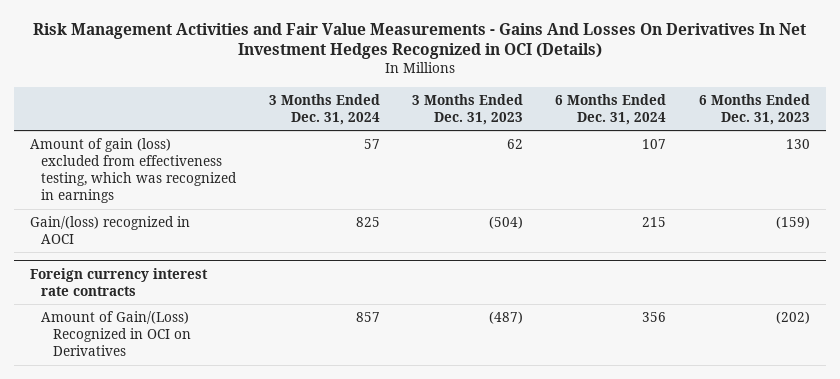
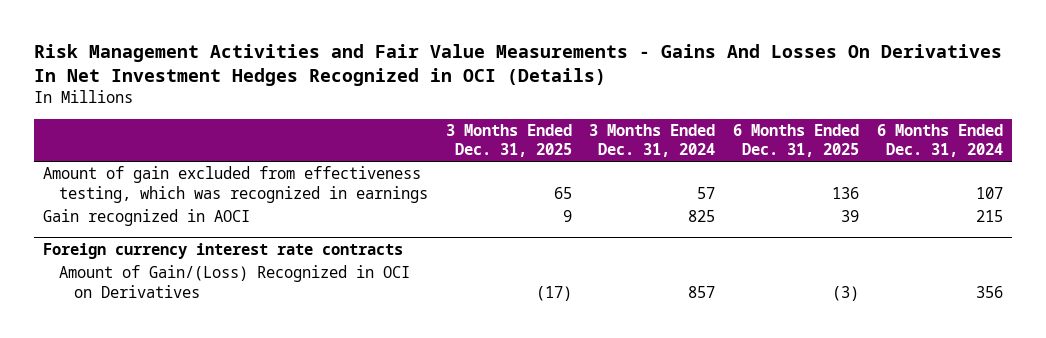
[412,93,524,126] 3 Months Ended Dec. 31, 2023 -> none
[698,93,810,126] 6 Months Ended Dec. 31, 2023 -> none
none -> [445,123,572,158] 3 Months Ended Dec. 31, 2025
none -> [733,123,860,158] 6 Months Ended Dec. 31, 2025
[29,137,238,204] Amount of gain (loss) excluded from effectiveness testing, which was recognized in earnings -> [42,166,428,203] Amount of gain excluded from effectiveness testing, which was recognized in earnings
[29,215,190,245] Gain/(loss) recognized in AOCI -> [42,209,250,227] Gain recognized in AOCI

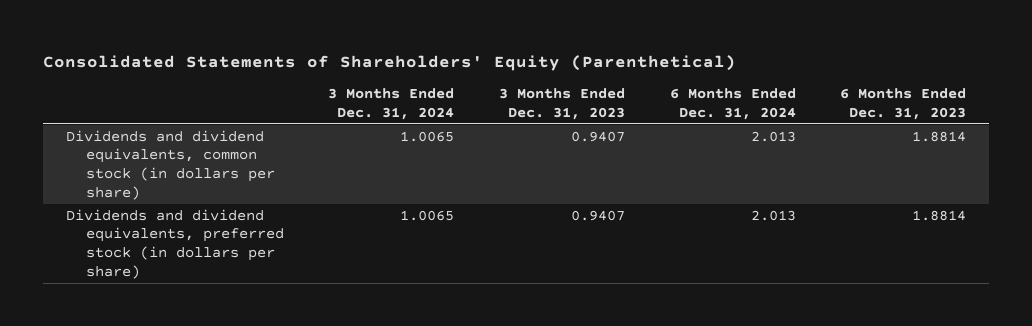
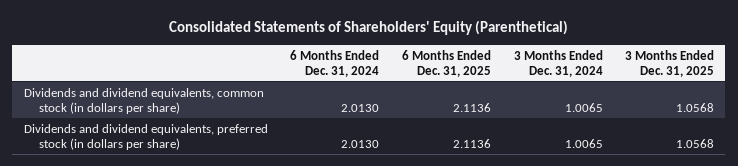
[498,88,625,120] 3 Months Ended Dec. 31, 2023 -> none
[840,88,967,120] 6 Months Ended Dec. 31, 2023 -> none
none -> [401,49,491,77] 6 Months Ended Dec. 31, 2025
none -> [625,49,715,77] 3 Months Ended Dec. 31, 2025
[750,130,796,142] 2.013 -> [341,103,380,112] 2.0130
[750,209,796,221] 2.013 -> [341,139,380,148] 2.0130

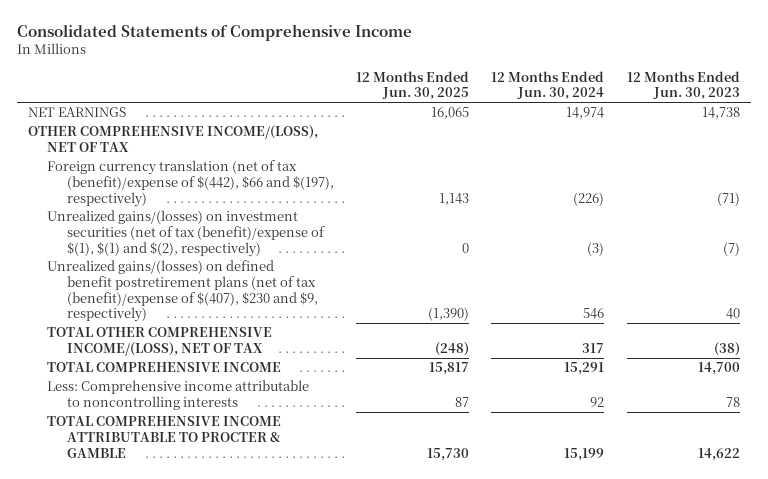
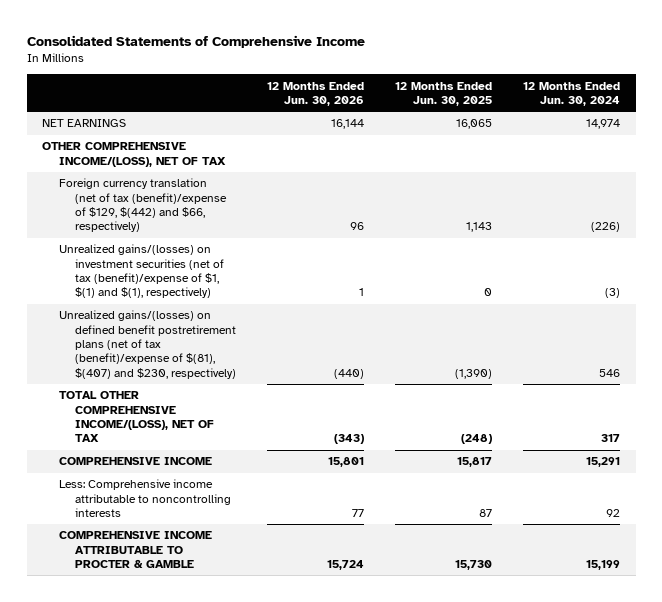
[626,70,740,101] 12 Months Ended Jun. 30, 2023 -> none
none -> [266,81,364,107] 12 Months Ended Jun. 30, 2026
[47,160,334,207] Foreign currency translation (net of tax (benefit)/expense of $(442), $66 and $(197), respectively) -> [58,178,227,233] Foreign currency translation (net of tax (benefit)/expense of $129, $(442) and $66, respectively)
[47,210,325,257] Unrealized gains/(losses) on investment securities (net of tax (benefit)/expense of $(1), $(1) and $(2), respectively) -> [58,244,224,299] Unrealized gains/(losses) on investment securities (net of tax (benefit)/expense of $1, $(1) and $(1), respectively)
[47,260,318,323] Unrealized gains/(losses) on defined benefit postretirement plans (net of tax (benefit)/expense of $(407), $230 and $9, respectively) -> [58,310,236,379] Unrealized gains/(losses) on defined benefit postretirement plans (net of tax (benefit)/expense of $(81), $(407) and $230, respectively)
[47,362,282,373] TOTAL COMPREHENSIVE INCOME -> [58,457,212,466] COMPREHENSIVE INCOME
[47,416,282,458] TOTAL COMPREHENSIVE INCOME ATTRIBUTABLE TO PROCTER & GAMBLE -> [58,531,212,569] COMPREHENSIVE INCOME ATTRIBUTABLE TO PROCTER & GAMBLE

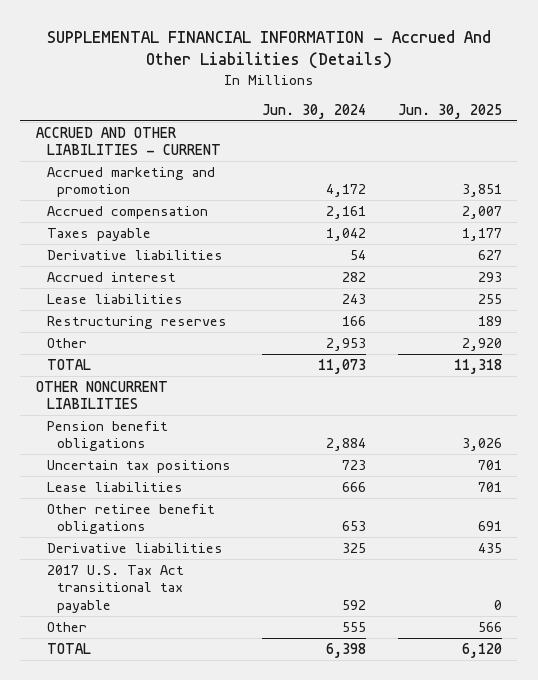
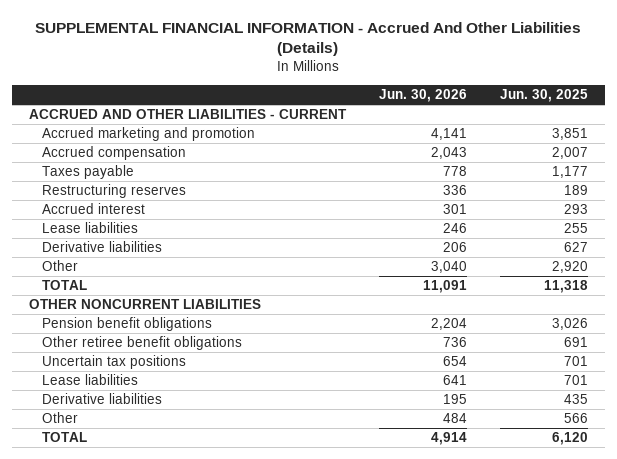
[262,104,367,120] Jun. 30, 2024 -> none
none -> [378,89,467,103] Jun. 30, 2026
[46,315,227,329] Restructuring reserves -> [41,184,186,199] Restructuring reserves
[46,249,223,260] Derivative liabilities -> [41,241,162,253] Derivative liabilities
[46,503,215,535] Other retiree benefit obligations -> [41,336,242,351] Other retiree benefit obligations
[46,564,184,614] 2017 U.S. Tax Act transitional tax payable -> none

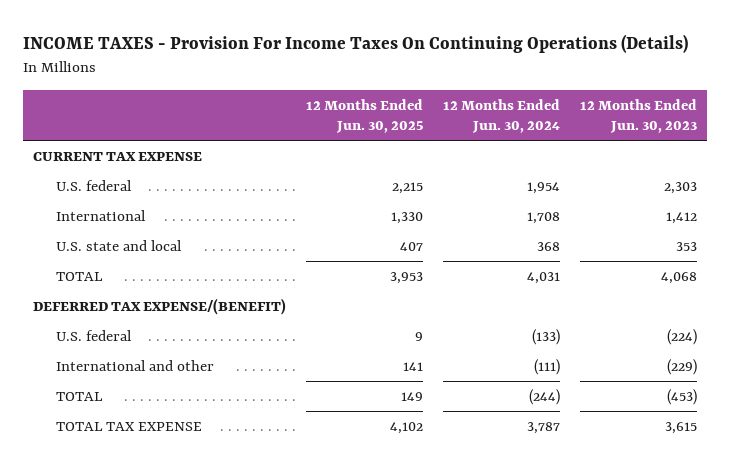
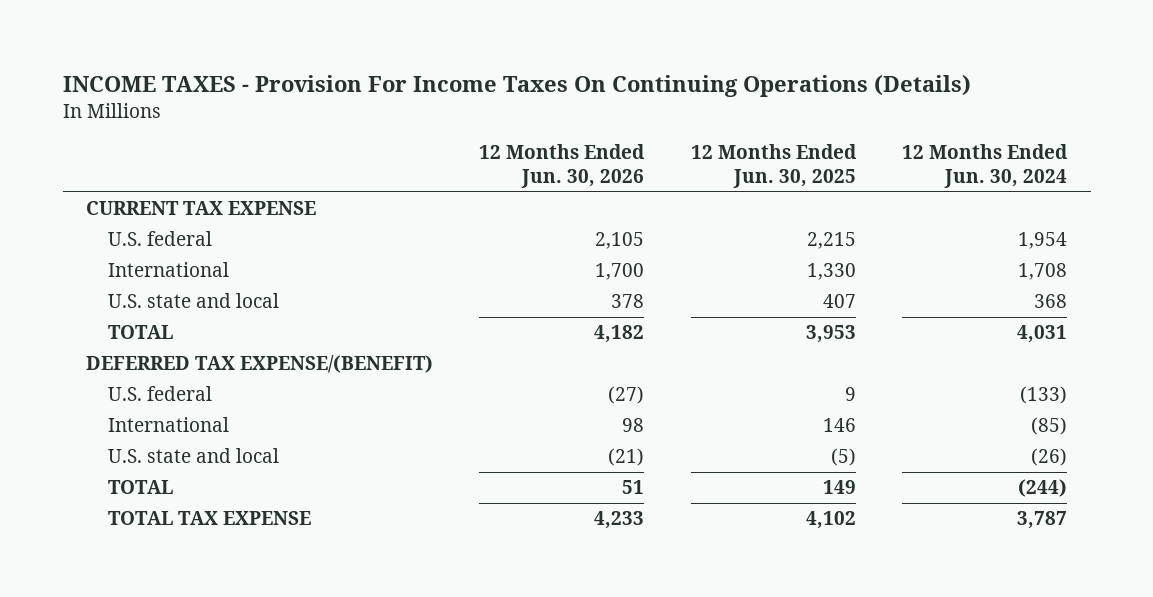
[580,98,698,133] 12 Months Ended Jun. 30, 2023 -> none
none -> [479,144,646,189] 12 Months Ended Jun. 30, 2026
[56,360,215,372] International and other -> [107,417,229,433] International
[402,362,423,372] 141 -> [822,418,856,433] 146
[534,359,561,376] (111) -> [1031,417,1068,436] (85)
none -> [107,448,279,464] U.S. state and local

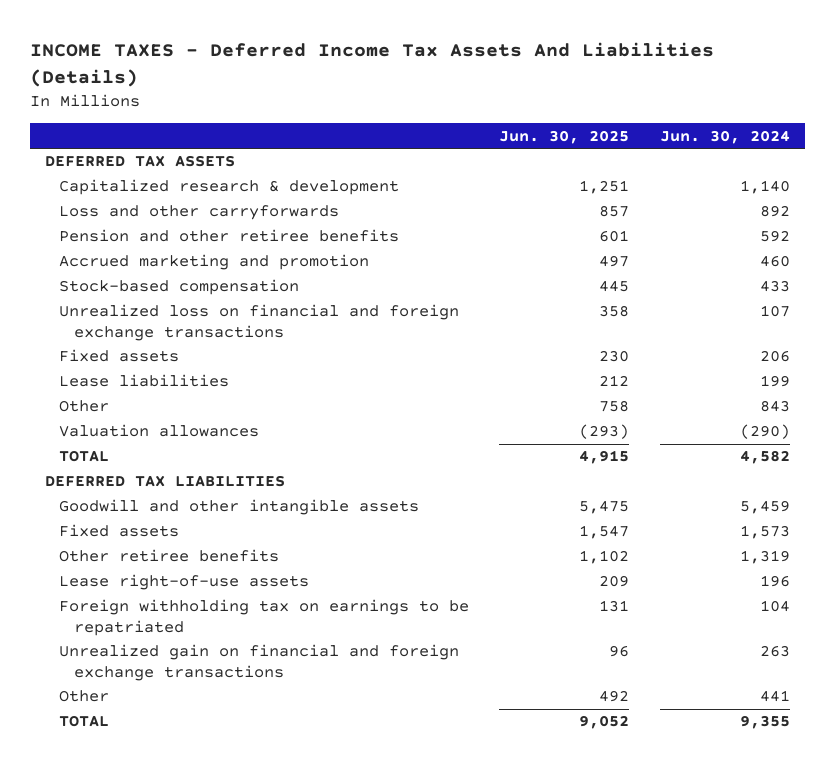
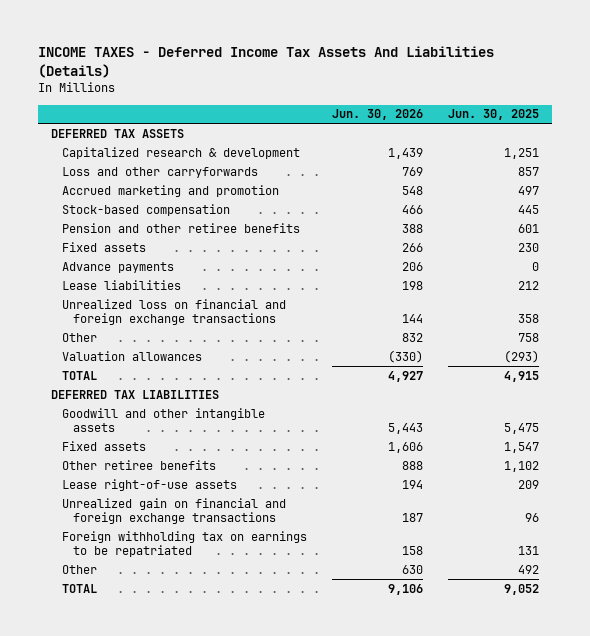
[659,129,790,144] Jun. 30, 2024 -> none
none -> [332,109,424,121] Jun. 30, 2026
[59,229,400,243] Pension and other retiree benefits -> [62,222,301,233] Pension and other retiree benefits
none -> [62,261,175,273] Advance payments
[59,304,460,341] Unrealized loss on financial and foreign exchange transactions -> [62,298,287,325] Unrealized loss on financial and foreign exchange transactions
[59,599,470,636] Foreign withholding tax on earnings to be repatriated -> [62,530,308,557] Foreign withholding tax on earnings to be repatriated

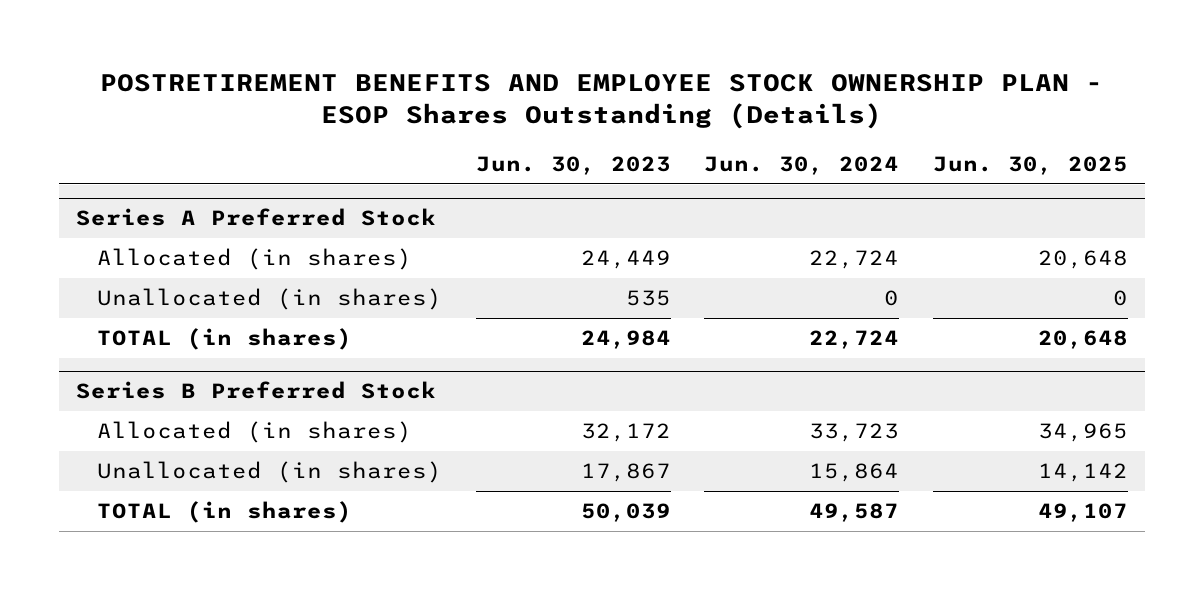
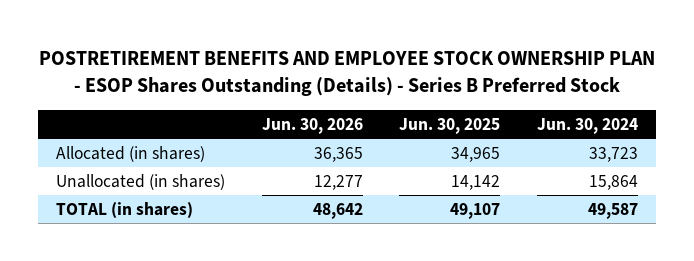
[99,74,1103,130] POSTRETIREMENT BENEFITS AND EMPLOYEE STOCK OWNERSHIP PLAN - ESOP Shares Outstanding (Details) -> [38,51,655,97] POSTRETIREMENT BENEFITS AND EMPLOYEE STOCK OWNERSHIP PLAN - ESOP Shares Outstanding (Details) - Series B Preferred Stock
[475,156,671,176] Jun. 30, 2023 -> none
none -> [261,117,363,134] Jun. 30, 2026
[75,208,436,227] Series A Preferred Stock -> none
[97,248,413,271] Allocated (in shares) -> none
[97,288,443,311] Unallocated (in shares) -> none
[97,328,353,351] TOTAL (in shares) -> none
[75,381,436,400] Series B Preferred Stock -> none

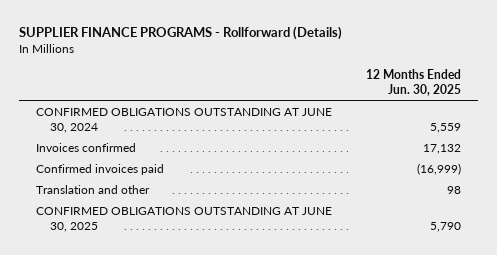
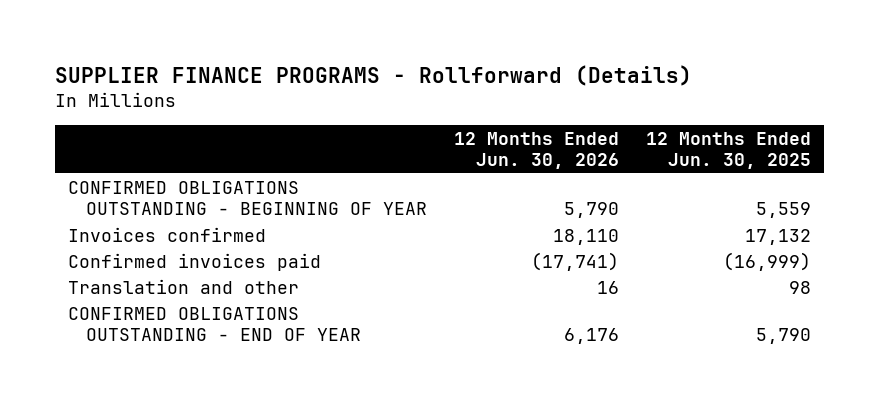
none -> [454,131,620,170] 12 Months Ended Jun. 30, 2026
[36,107,333,133] CONFIRMED OBLIGATIONS OUTSTANDING AT JUNE 30, 2024 -> [68,180,428,216] CONFIRMED OBLIGATIONS OUTSTANDING - BEGINNING OF YEAR
[36,206,333,232] CONFIRMED OBLIGATIONS OUTSTANDING AT JUNE 30, 2025 -> [68,306,362,342] CONFIRMED OBLIGATIONS OUTSTANDING - END OF YEAR

